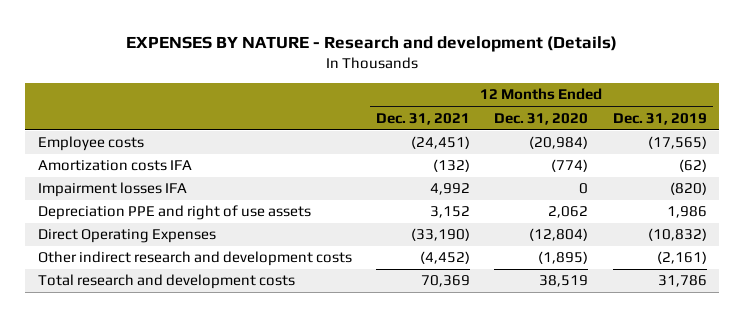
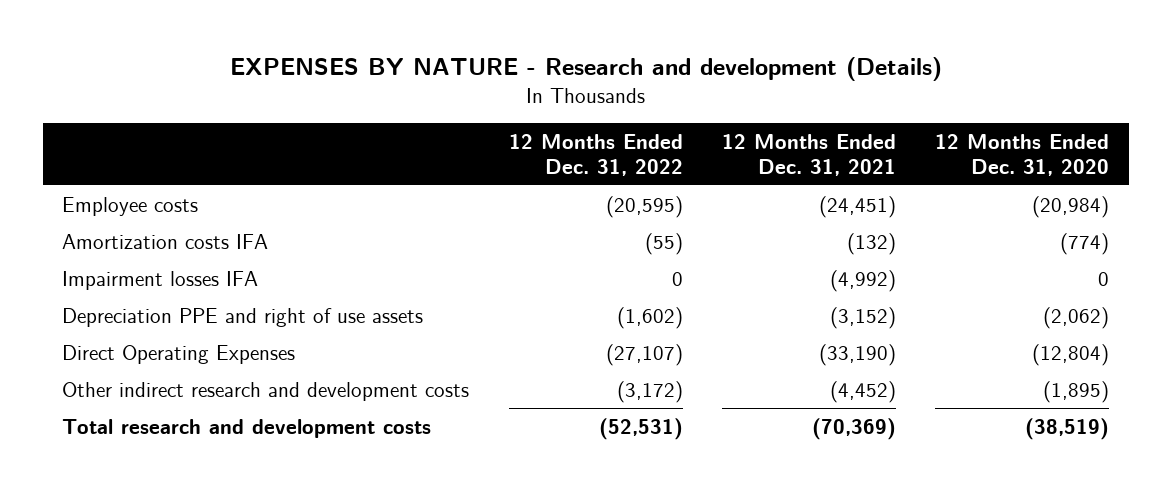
[612,112,707,125] Dec. 31, 2019 -> none
none -> [508,134,683,176] 12 Months Ended Dec. 31, 2022
[429,183,470,196] 4,992 -> [830,269,897,292] (4,992)
[429,206,470,219] 3,152 -> [830,306,897,329] (3,152)
[548,206,589,219] 2,062 -> [1043,306,1110,329] (2,062)
[420,275,470,288] 70,369 -> [812,417,897,440] (70,369)
[539,275,589,288] 38,519 -> [1025,417,1110,440] (38,519)

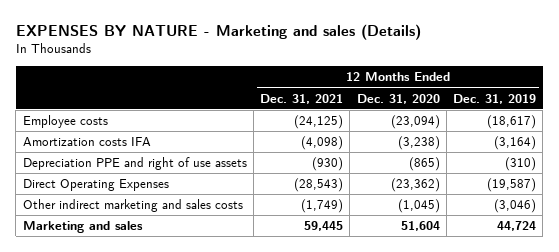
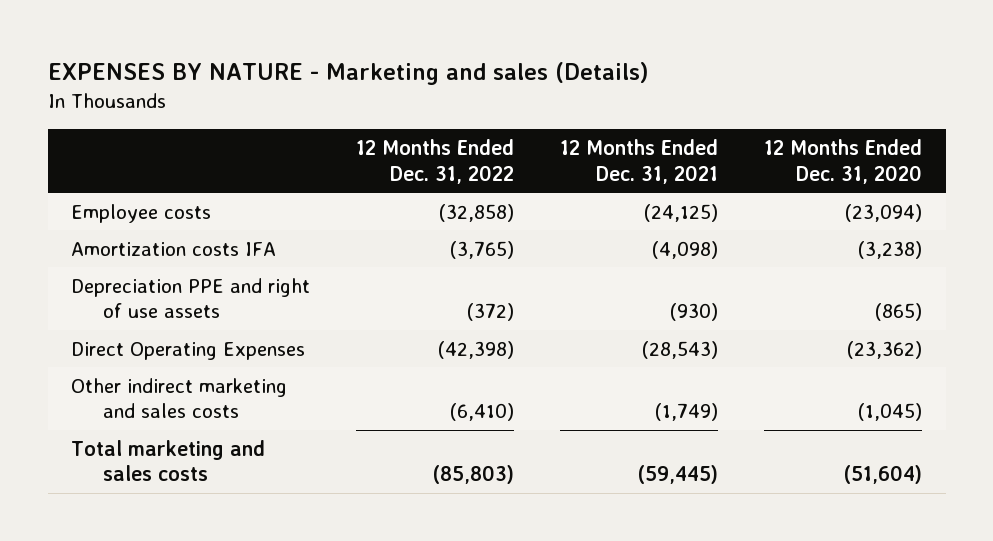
[452,93,536,104] Dec. 31, 2019 -> none
none -> [356,139,515,184] 12 Months Ended Dec. 31, 2022
[22,221,143,234] Marketing and sales -> [70,439,265,482] Total marketing and sales costs
[304,221,344,232] 59,445 -> [638,465,719,485] (59,445)
[400,221,440,232] 51,604 -> [844,465,923,485] (51,604)

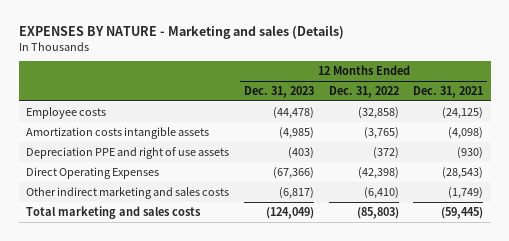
[764,139,923,184] 12 Months Ended Dec. 31, 2020 -> none
none -> [243,86,314,99] Dec. 31, 2023
[70,241,276,256] Amortization costs IFA -> [26,126,210,139] Amortization costs intangible assets

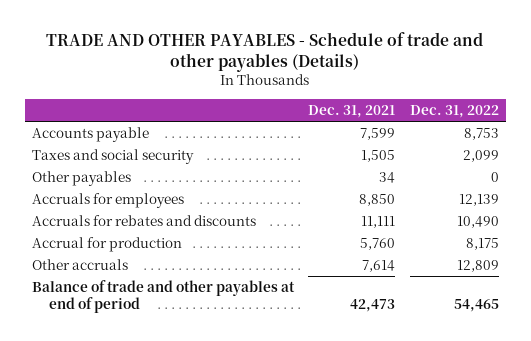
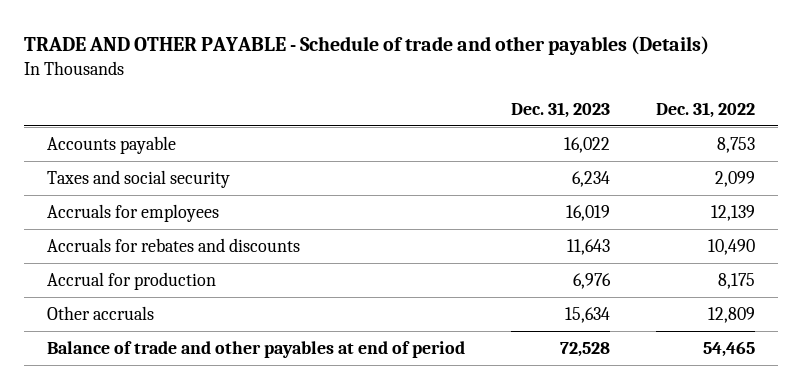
[46,31,484,72] TRADE AND OTHER PAYABLES - Schedule of trade and other payables (Details) -> [24,36,710,56] TRADE AND OTHER PAYABLE - Schedule of trade and other payables (Details)
[308,104,396,118] Dec. 31, 2021 -> none
none -> [511,102,611,119] Dec. 31, 2023
[31,171,131,187] Other payables -> none

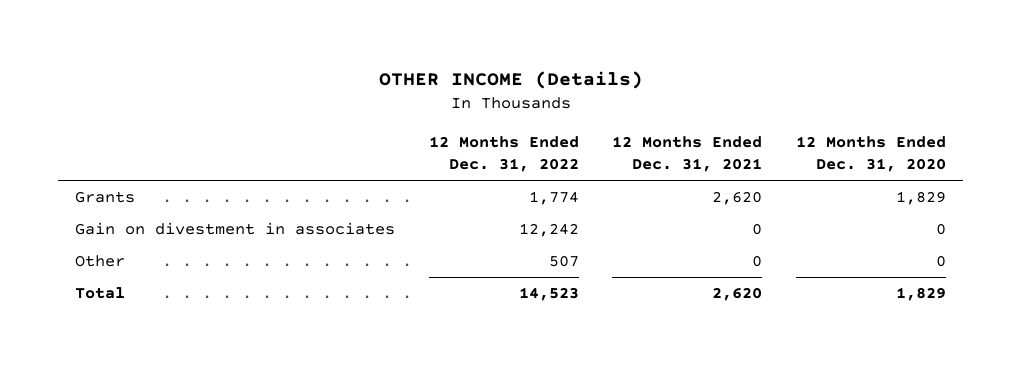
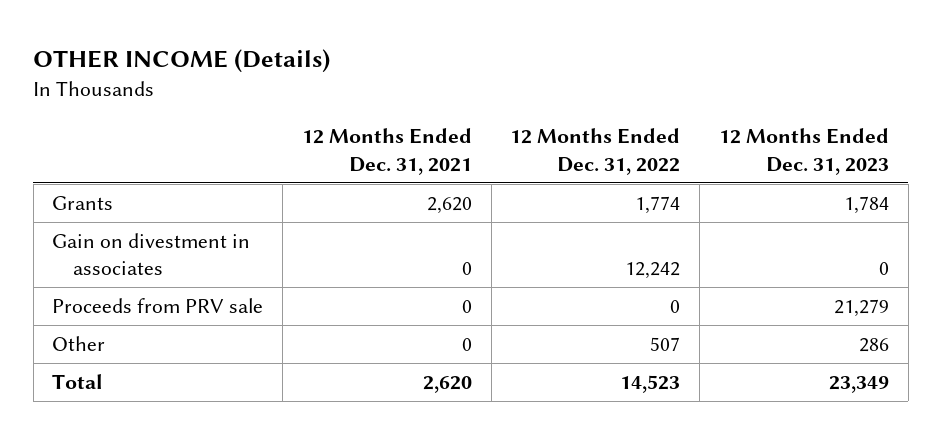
[796,135,947,173] 12 Months Ended Dec. 31, 2020 -> none
none -> [718,128,889,175] 12 Months Ended Dec. 31, 2023
none -> [52,298,264,314] Proceeds from PRV sale

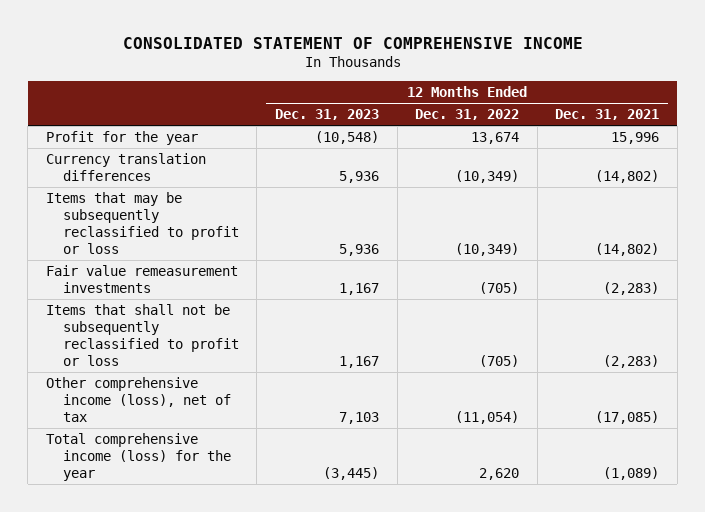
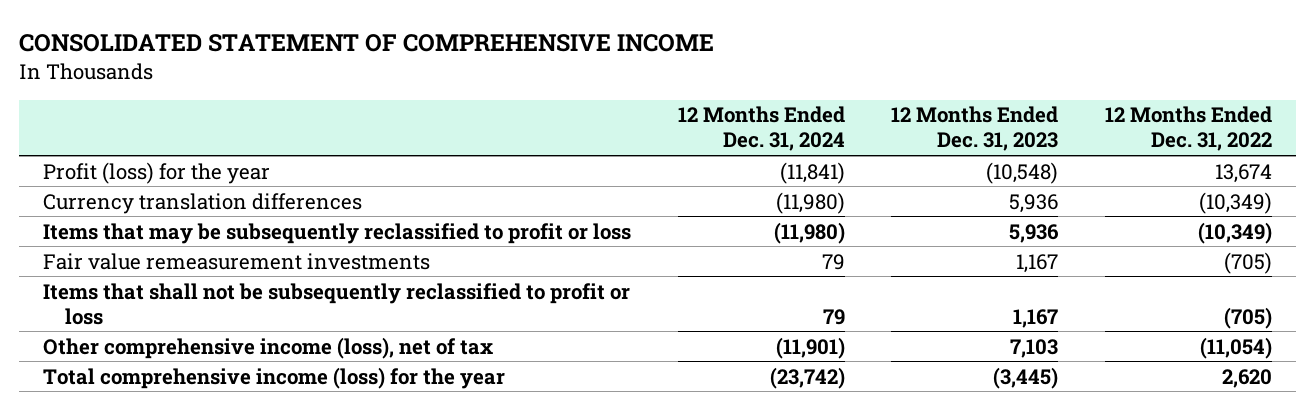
[555,109,660,121] Dec. 31, 2021 -> none
none -> [677,106,845,152] 12 Months Ended Dec. 31, 2024
[45,131,198,146] Profit for the year -> [42,161,270,184] Profit (loss) for the year

